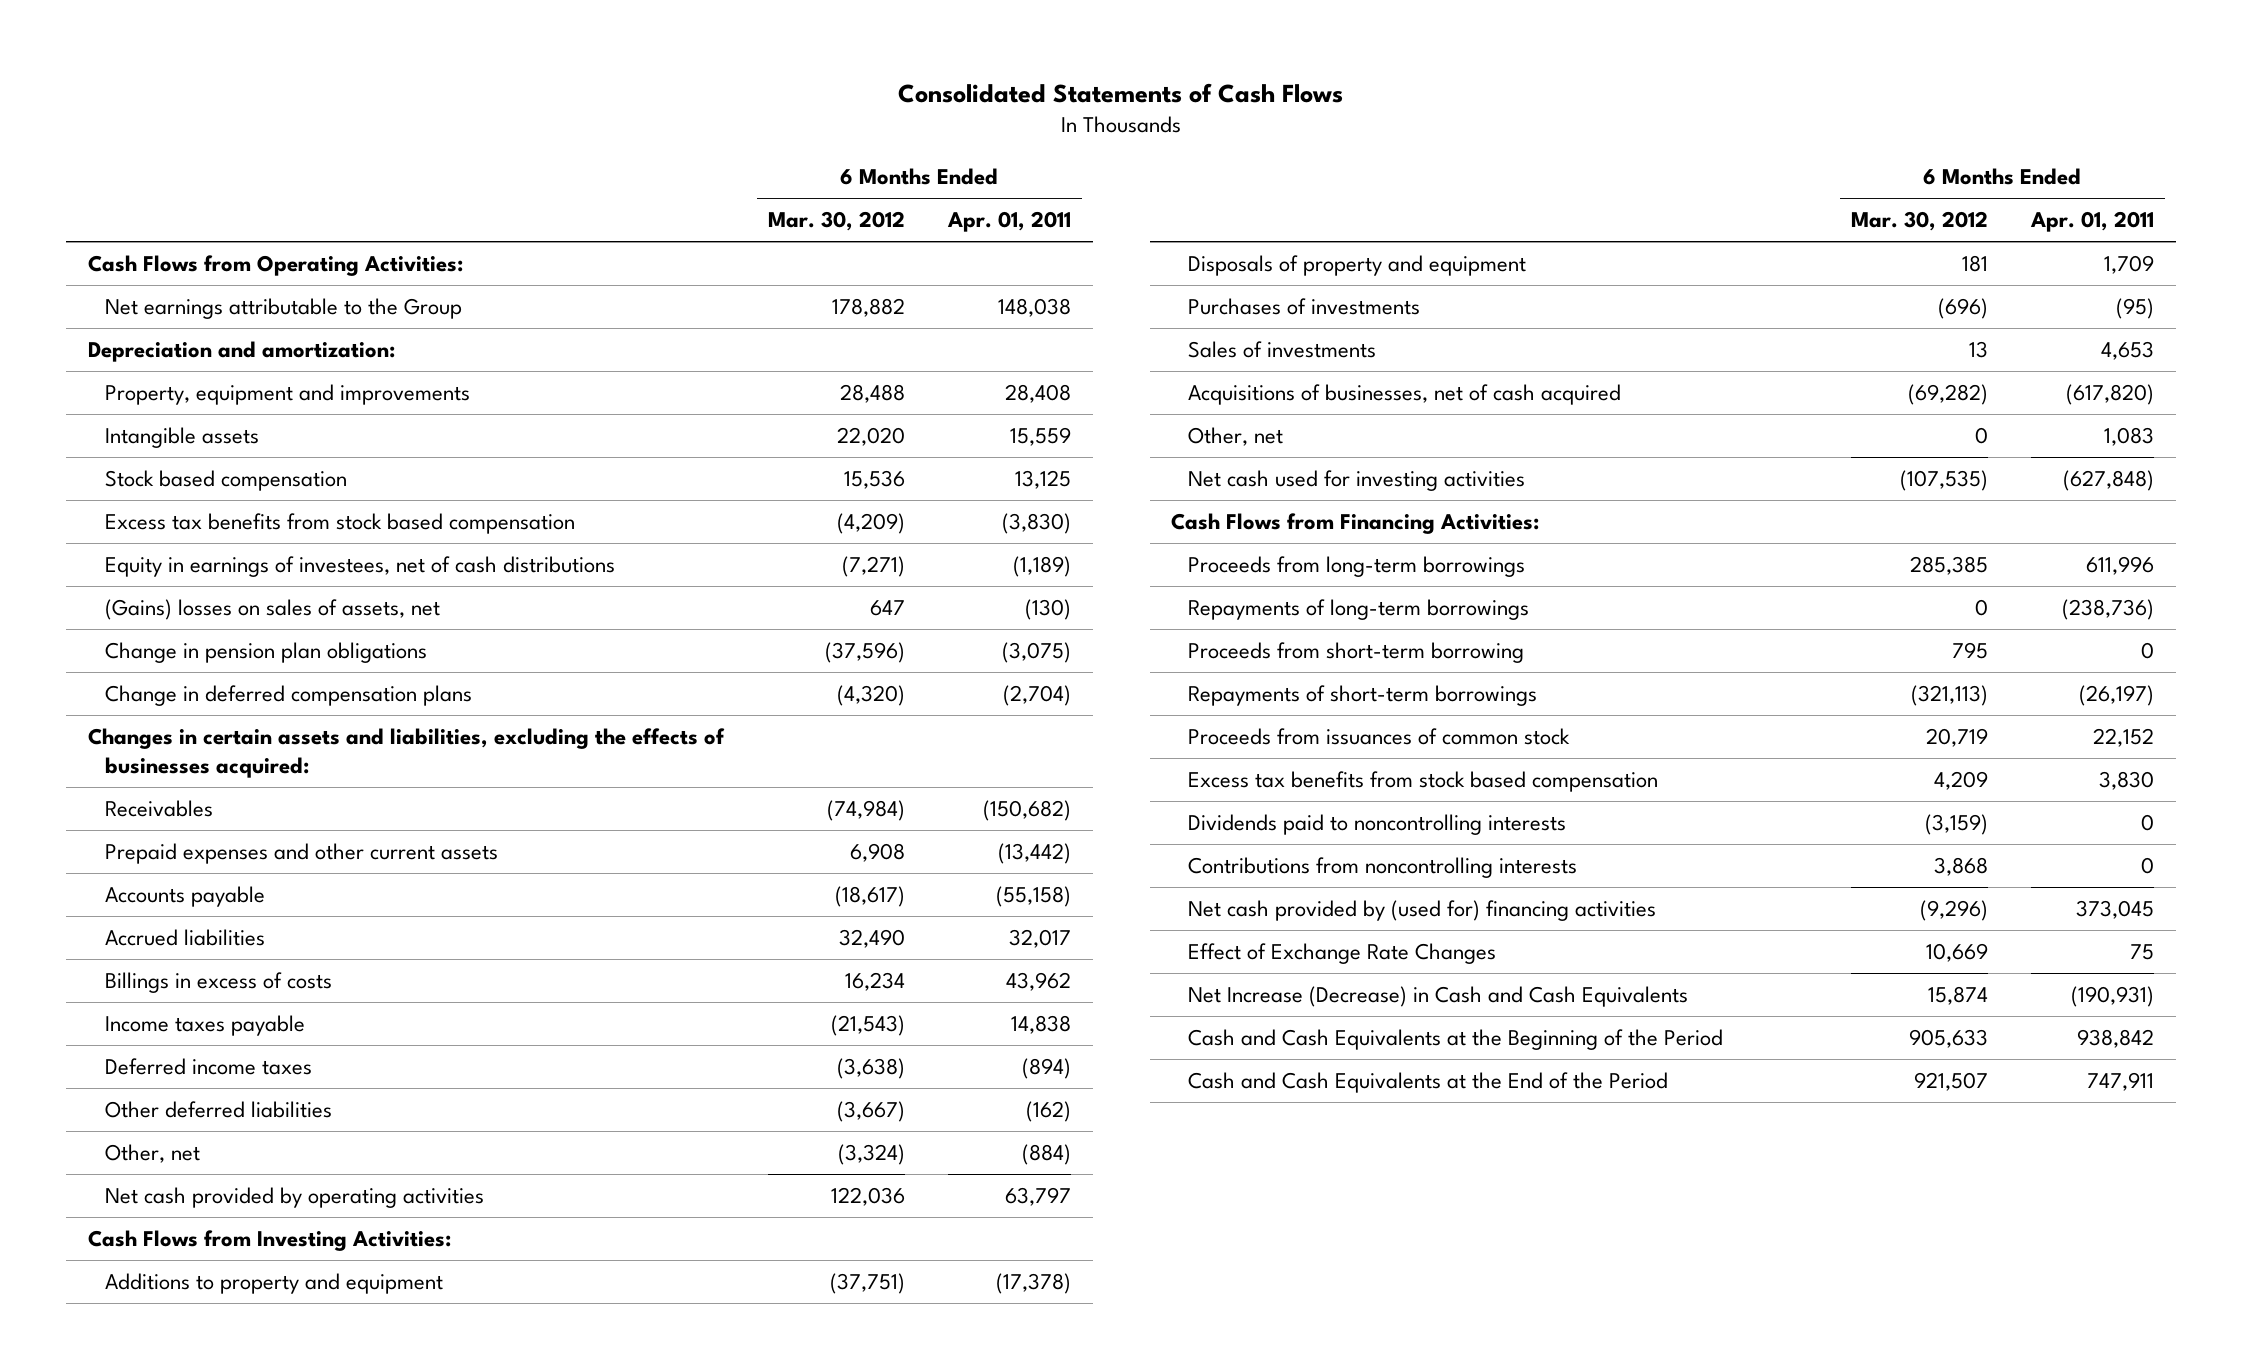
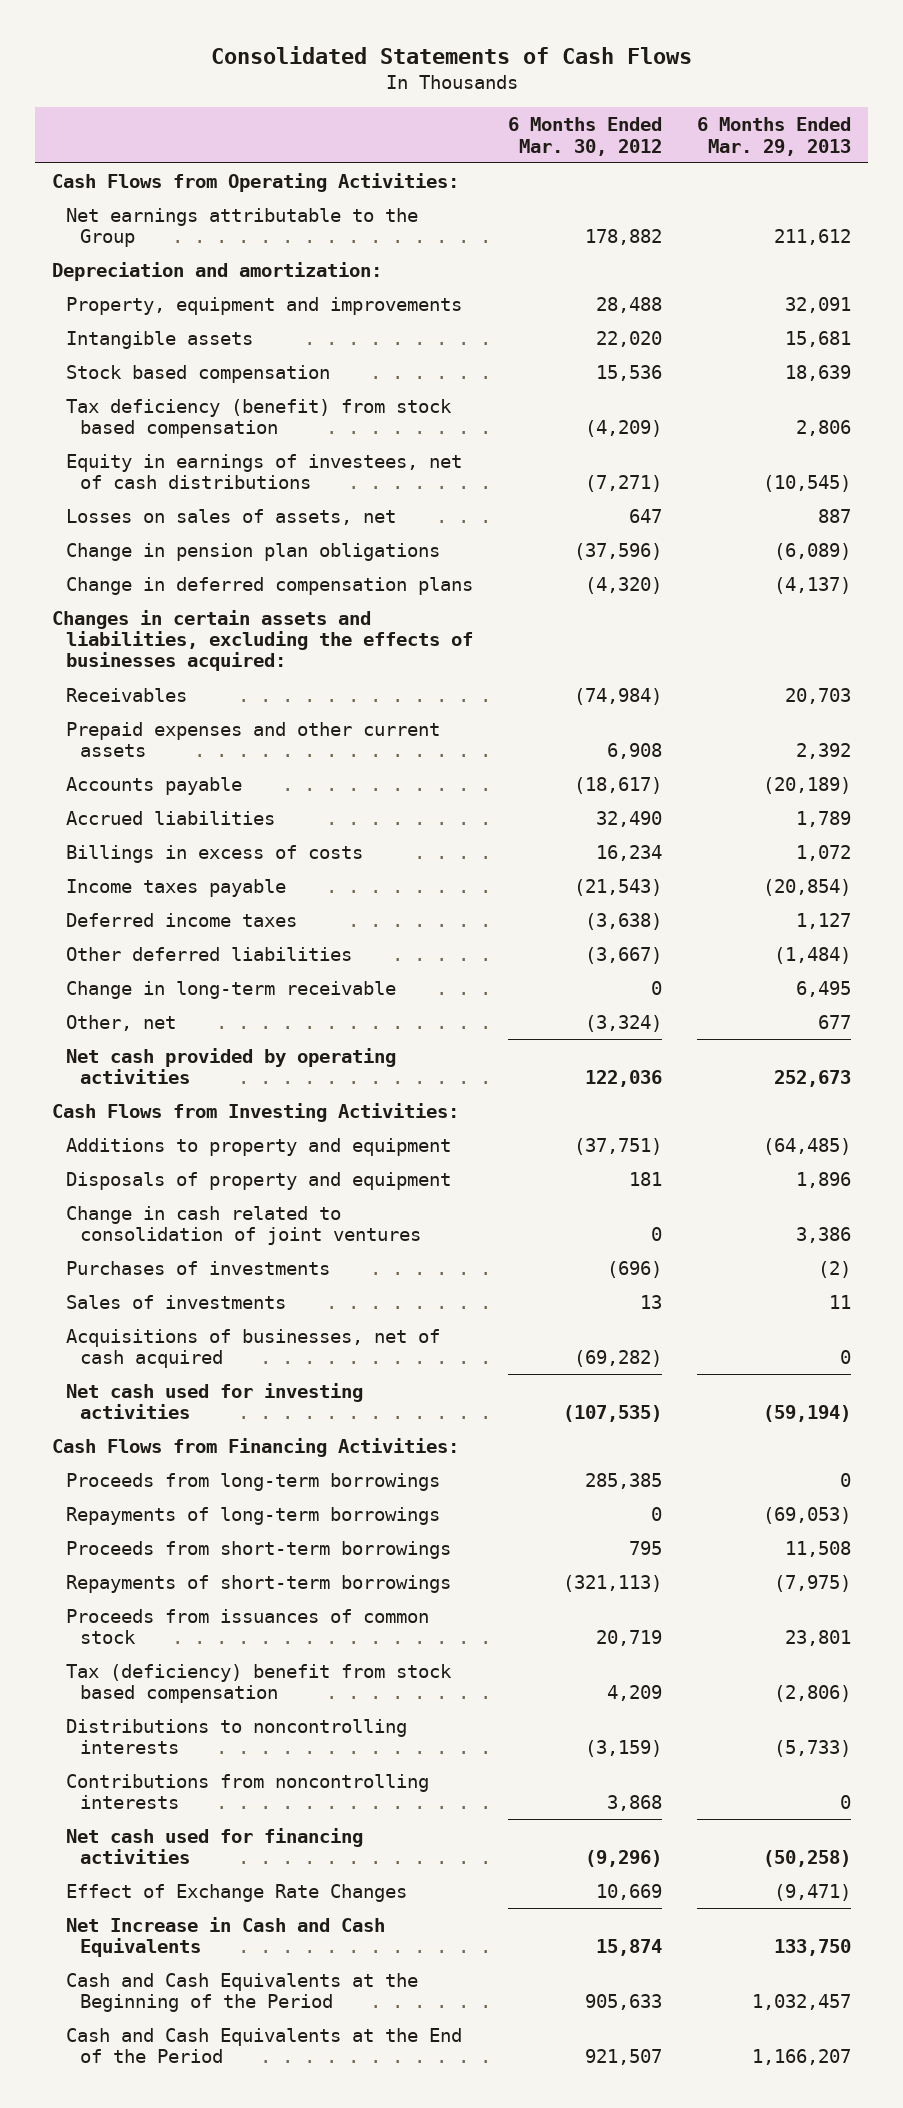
[947,211,1072,233] Apr. 01, 2011 -> none
none -> [696,117,851,156] 6 Months Ended Mar. 29, 2013
[104,513,575,535] Excess tax benefits from stock based compensation -> [66,398,453,439] Tax deficiency (benefit) from stock based compensation
[104,599,440,621] (Gains) losses on sales of assets, net -> [66,508,397,525] Losses on sales of assets, net
none -> [66,980,397,999] Change in long-term receivable
none -> [66,1205,422,1246] Change in cash related to consolidation of joint ventures
[1188,427,1284,447] Other, net -> none
[1188,642,1525,664] Proceeds from short-term borrowing -> [66,1540,452,1559] Proceeds from short-term borrowings
[1188,771,1659,793] Excess tax benefits from stock based compensation -> [66,1663,453,1704] Tax (deficiency) benefit from stock based compensation
[1188,814,1567,836] Dividends paid to noncontrolling interests -> [66,1718,408,1755] Distributions to noncontrolling interests
[1188,900,1657,922] Net cash provided by (used for) financing activities -> [66,1827,364,1865] Net cash used for financing activities
[1188,986,1689,1008] Net Increase (Decrease) in Cash and Cash Equivalents -> [66,1916,386,1958] Net Increase in Cash and Cash Equivalents

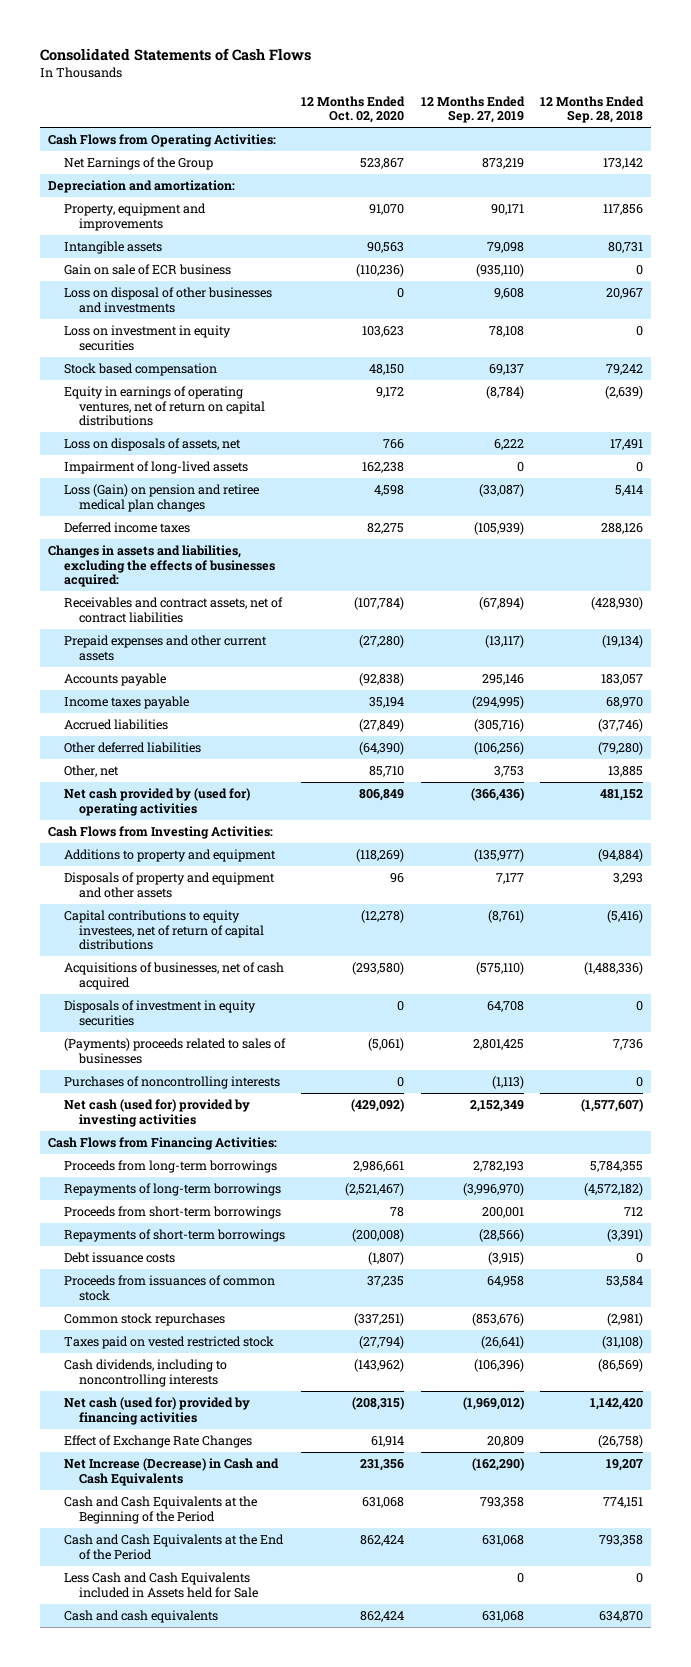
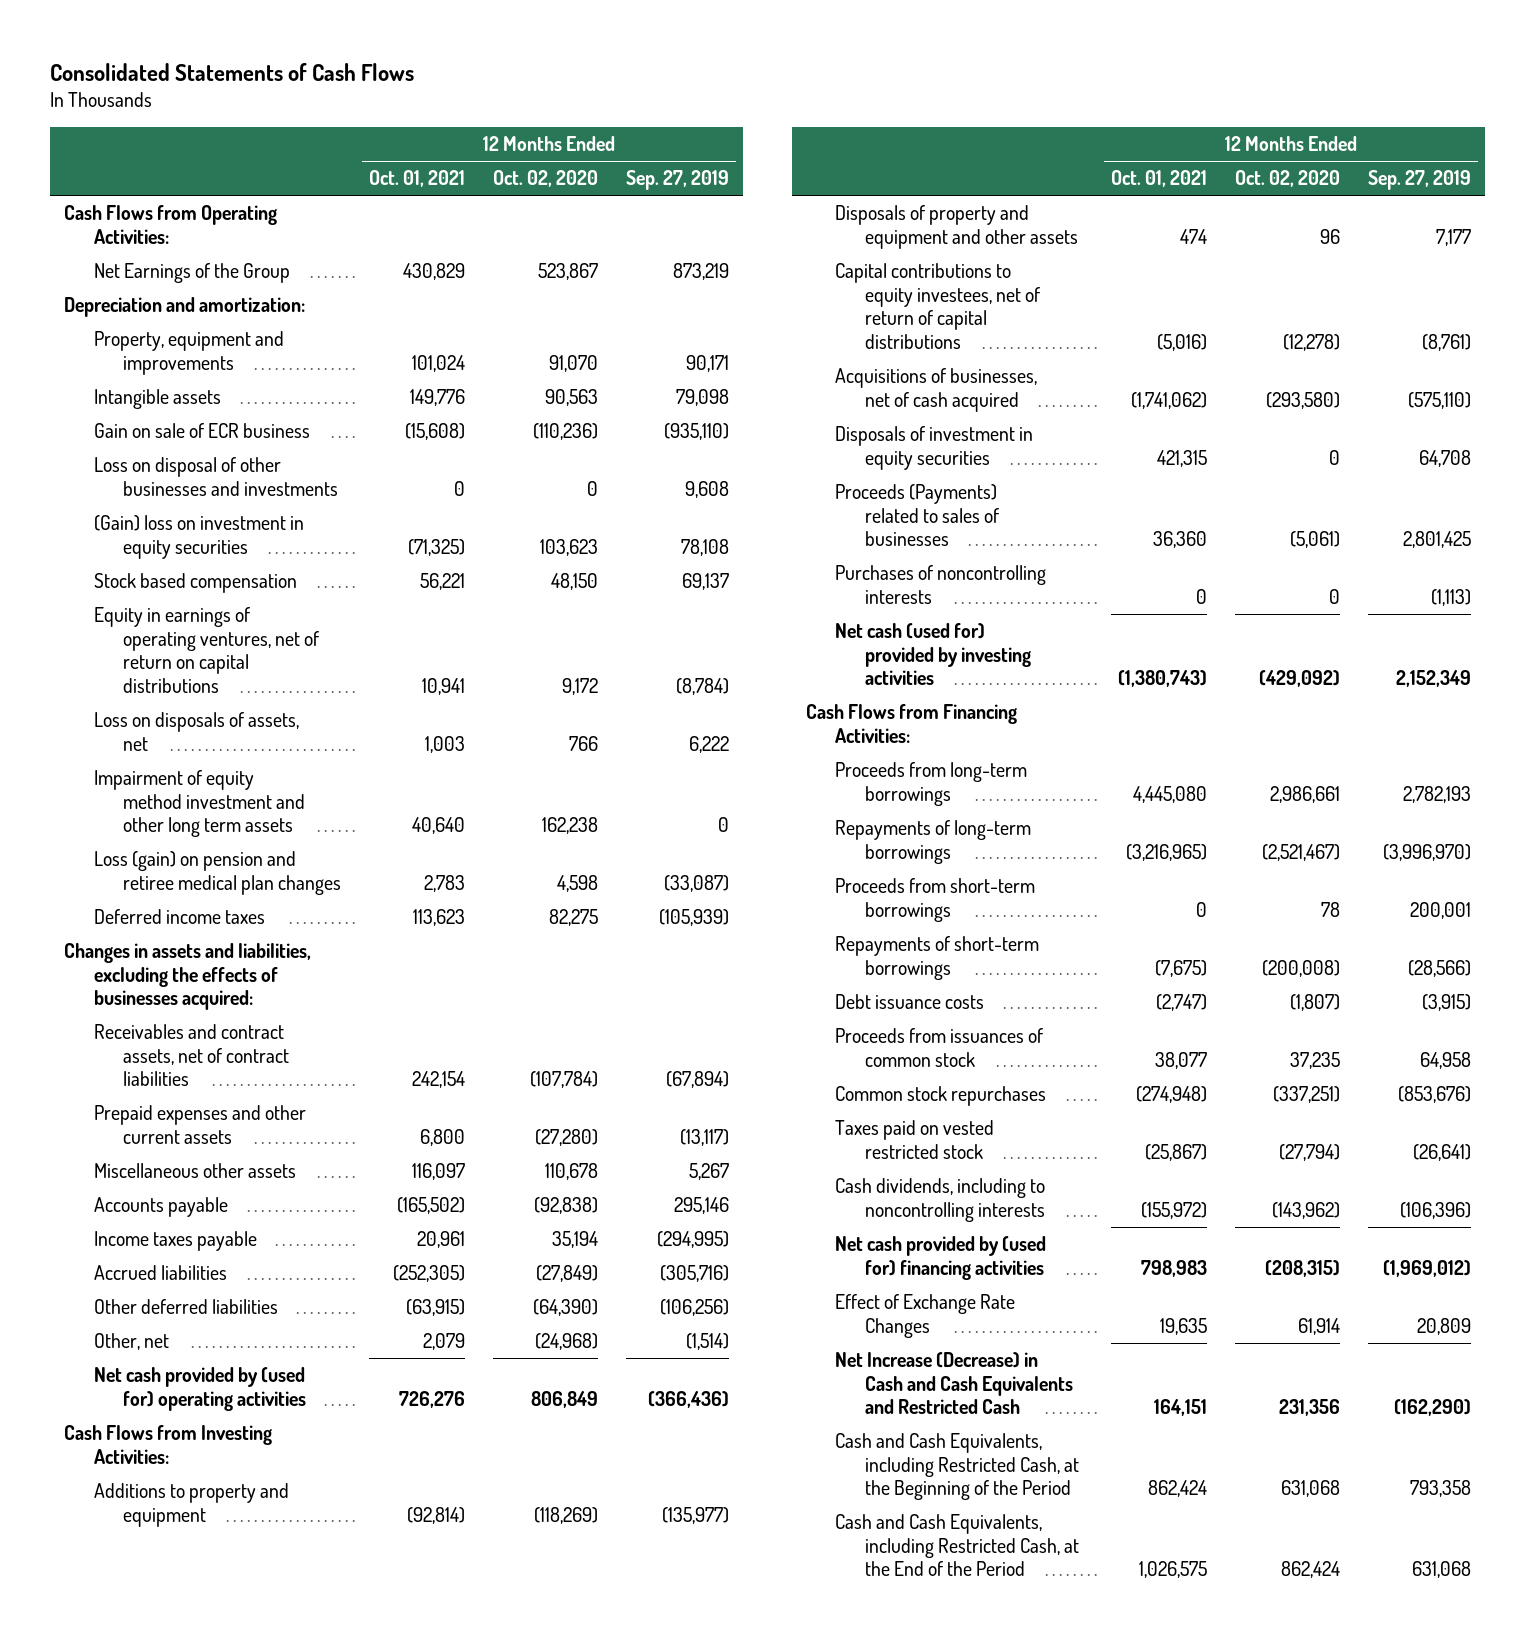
[540,95,645,124] 12 Months Ended Sep. 28, 2018 -> none
none -> [369,170,466,188] Oct. 01, 2021
[63,325,231,351] Loss on investment in equity securities -> [93,515,304,559] (Gain) loss on investment in equity securities
[63,461,248,475] Impairment of long-lived assets -> [93,770,306,838] Impairment of equity method investment and other long term assets
[63,484,259,512] Loss (Gain) on pension and retiree medical plan changes -> [93,851,342,895] Loss (gain) on pension and retiree medical plan changes
none -> [93,1163,296,1179] Miscellaneous other assets
[369,766,405,778] 85,710 -> [535,1333,599,1351] (24,968)
[493,766,524,778] 3,753 -> [686,1333,730,1351] (1,514)
[63,1038,286,1064] (Payments) proceeds related to sales of businesses -> [835,484,999,547] Proceeds (Payments) related to sales of businesses
[63,1397,250,1425] Net cash (used for) provided by financing activities -> [835,1236,1047,1280] Net cash provided by (used for) financing activities
[63,1572,259,1598] Less Cash and Cash Equivalents included in Assets held for Sale -> none
[63,1610,218,1624] Cash and cash equivalents -> none
[63,1458,279,1486] Net Increase (Decrease) in Cash and Cash Equivalents -> [835,1352,1073,1415] Net Increase (Decrease) in Cash and Cash Equivalents and Restricted Cash
[63,1496,257,1524] Cash and Cash Equivalents at the Beginning of the Period -> [835,1433,1079,1501] Cash and Cash Equivalents, including Restricted Cash, at the Beginning of the Period
[63,1534,284,1560] Cash and Cash Equivalents at the End of the Period -> [835,1514,1079,1577] Cash and Cash Equivalents, including Restricted Cash, at the End of the Period

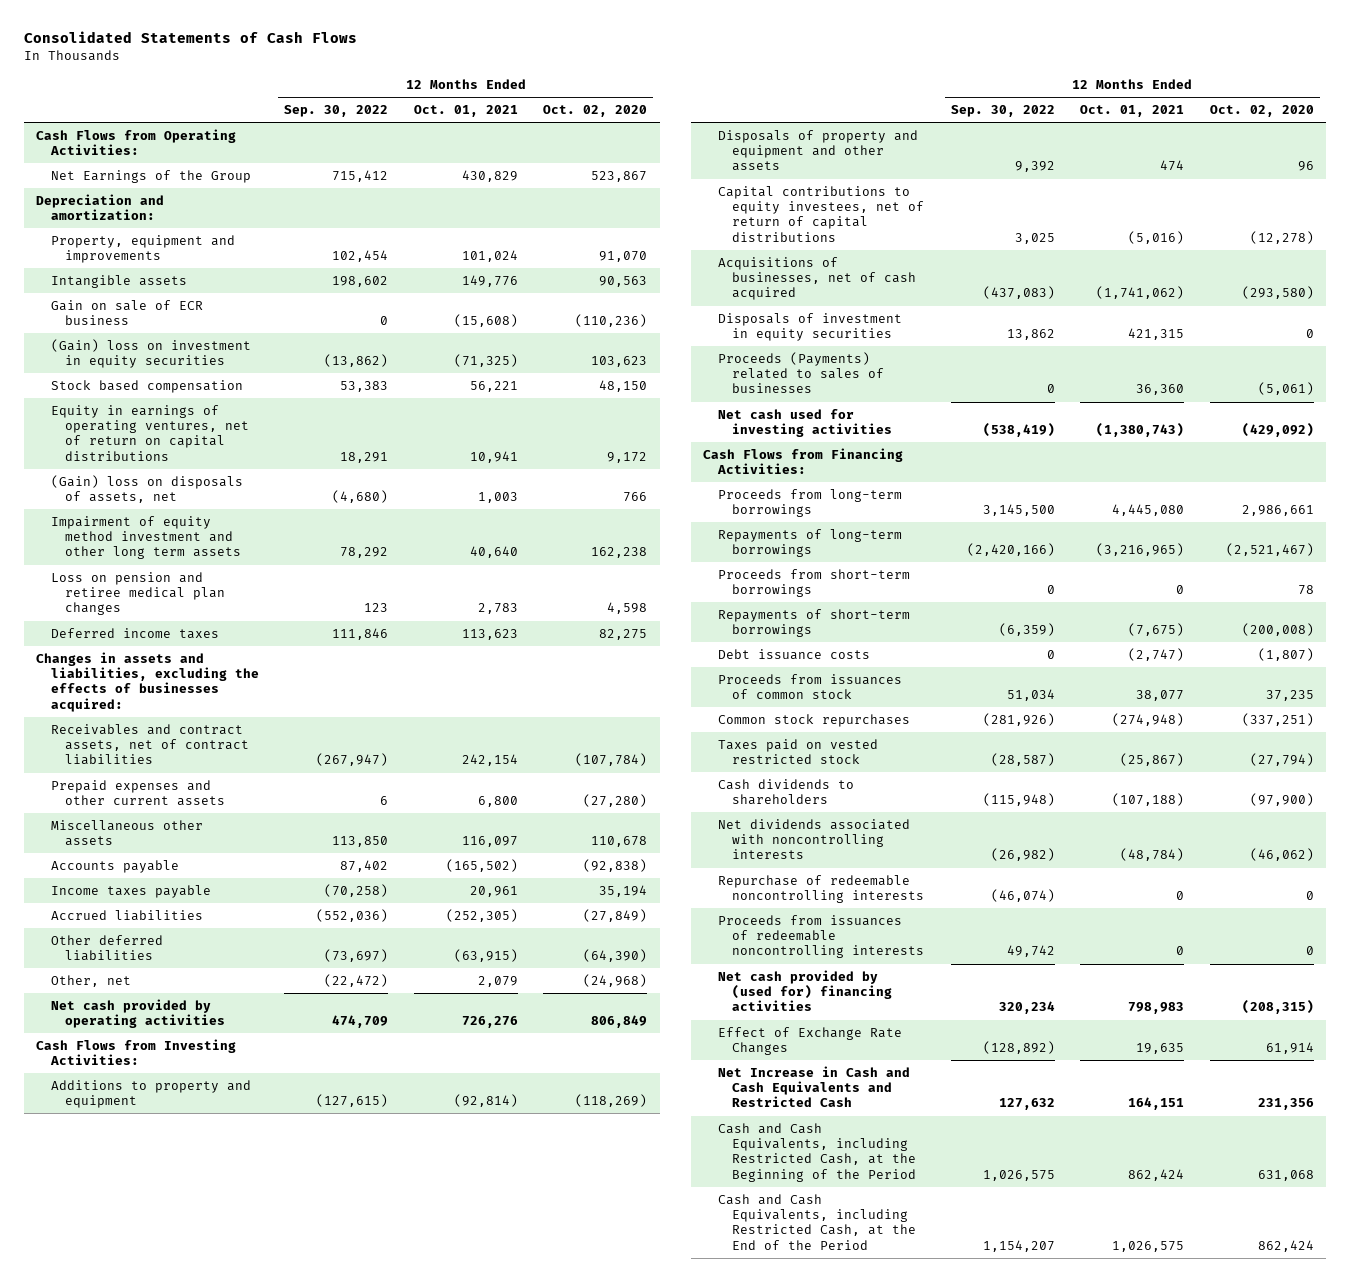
[626,170,730,191] Sep. 27, 2019 -> none
none -> [284,104,389,117] Sep. 30, 2022
[93,457,339,496] Loss on disposal of other businesses and investments -> none
[93,712,299,751] Loss on disposals of assets, net -> [50,474,243,504] (Gain) loss on disposals of assets, net
[93,851,342,895] Loss (gain) on pension and retiree medical plan changes -> [50,571,226,616] Loss on pension and retiree medical plan changes
[93,1367,307,1411] Net cash provided by (used for) operating activities -> [50,998,226,1029] Net cash provided by operating activities
[835,565,1047,604] Purchases of noncontrolling interests -> none
[835,623,1031,686] Net cash (used for) provided by investing activities -> [717,408,892,438] Net cash used for investing activities
[835,1178,1046,1222] Cash dividends, including to noncontrolling interests -> none
none -> [717,778,854,806] Cash dividends to shareholders
none -> [717,818,910,860] Net dividends associated with noncontrolling interests
none -> [717,874,924,904] Repurchase of redeemable noncontrolling interests
none -> [717,914,924,959] Proceeds from issuances of redeemable noncontrolling interests
[835,1352,1073,1415] Net Increase (Decrease) in Cash and Cash Equivalents and Restricted Cash -> [717,1065,910,1108] Net Increase in Cash and Cash Equivalents and Restricted Cash

